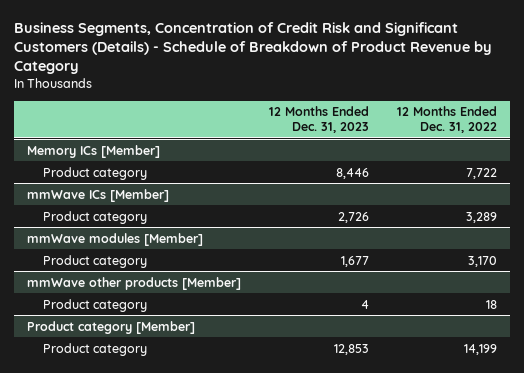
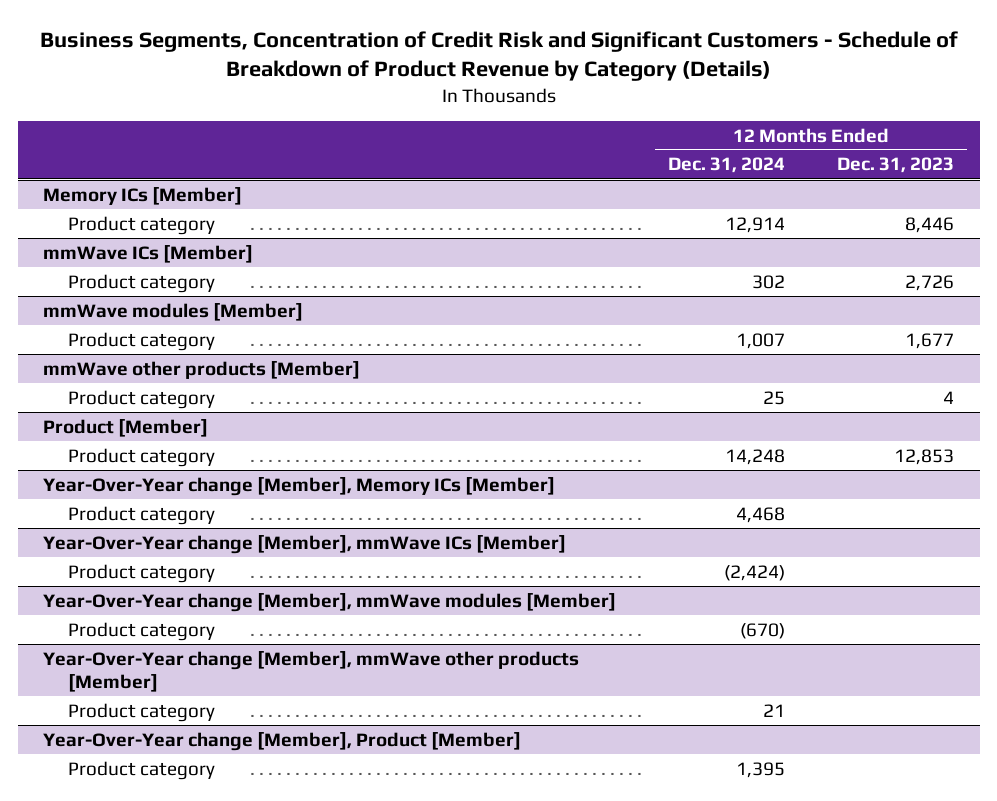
[13,21,492,75] Business Segments, Concentration of Credit Risk and Significant Customers (Details) - Schedule of Breakdown of Product Revenue by Category -> [39,31,958,82] Business Segments, Concentration of Credit Risk and Significant Customers - Schedule of Breakdown of Product Revenue by Category (Details)
[396,106,497,134] 12 Months Ended Dec. 31, 2022 -> none
none -> [668,157,786,174] Dec. 31, 2024
[27,320,196,334] Product category [Member] -> [43,418,209,437] Product [Member]
none -> [43,476,556,496] Year-Over-Year change [Member], Memory ICs [Member]
none -> [67,505,215,525] Product category
none -> [43,534,567,554] Year-Over-Year change [Member], mmWave ICs [Member]
none -> [67,563,215,583] Product category
none -> [43,592,617,612] Year-Over-Year change [Member], mmWave modules [Member]
none -> [67,621,215,641] Product category
none -> [43,650,580,692] Year-Over-Year change [Member], mmWave other products [Member]
none -> [67,702,215,722] Product category
none -> [43,731,522,751] Year-Over-Year change [Member], Product [Member]
none -> [67,760,215,780] Product category

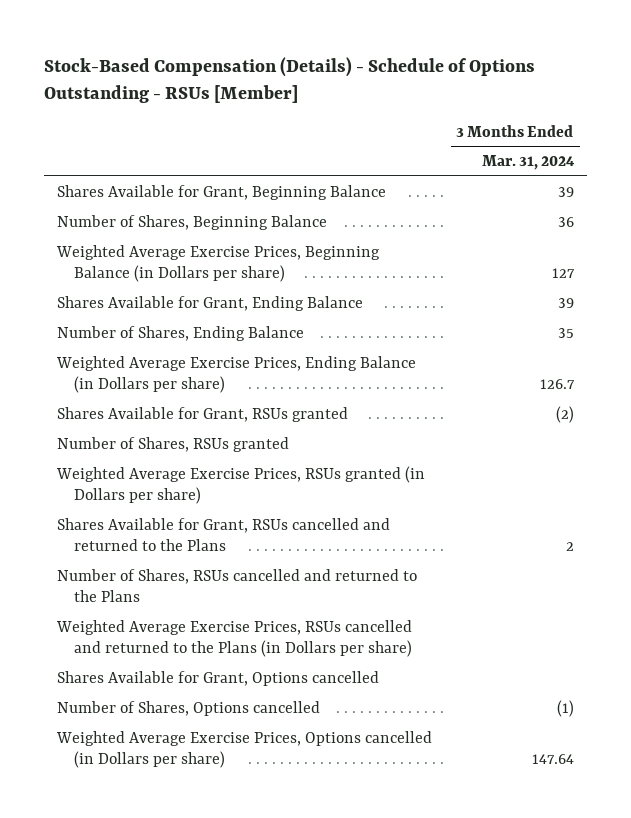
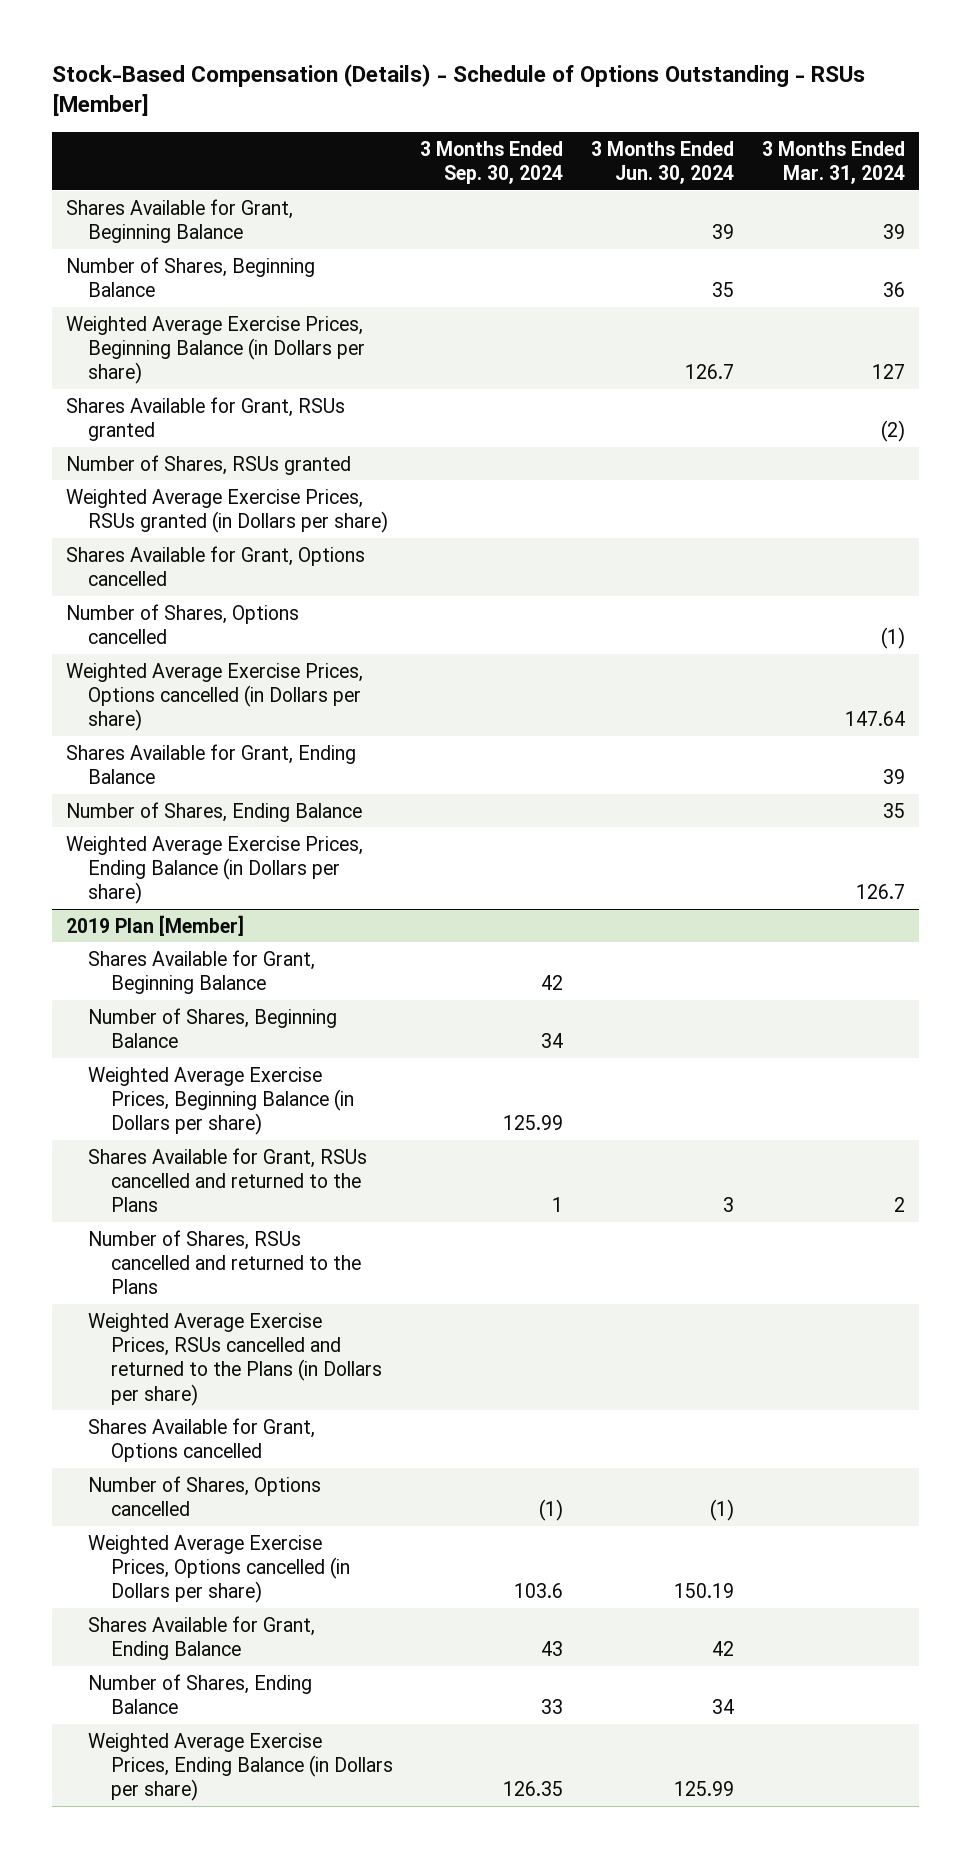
none -> [420,140,564,184] 3 Months Ended Sep. 30, 2024
none -> [591,140,735,184] 3 Months Ended Jun. 30, 2024
[56,517,390,552] Shares Available for Grant, RSUs cancelled and returned to the Plans -> none
[56,568,417,603] Number of Shares, RSUs cancelled and returned to the Plans -> none
[55,619,413,658] Weighted Average Exercise Prices, RSUs cancelled and returned to the Plans (in Dollars per share) -> none
[56,295,363,311] Shares Available for Grant, Ending Balance -> [65,743,356,784] Shares Available for Grant, Ending Balance
[56,325,304,341] Number of Shares, Ending Balance -> [65,801,362,822] Number of Shares, Ending Balance
[55,355,416,394] Weighted Average Exercise Prices, Ending Balance (in Dollars per share) -> [65,835,363,905] Weighted Average Exercise Prices, Ending Balance (in Dollars per share)
none -> [65,914,244,936] 2019 Plan [Member]
none -> [88,949,316,994] Shares Available for Grant, Beginning Balance
none -> [88,1007,338,1048] Number of Shares, Beginning Balance
none -> [88,1066,354,1136] Weighted Average Exercise Prices, Beginning Balance (in Dollars per share)
none -> [88,1147,368,1213] Shares Available for Grant, RSUs cancelled and returned to the Plans
none -> [88,1229,361,1295] Number of Shares, RSUs cancelled and returned to the Plans
none -> [88,1312,382,1406] Weighted Average Exercise Prices, RSUs cancelled and returned to the Plans (in Dollars per share)
none -> [88,1417,316,1462] Shares Available for Grant, Options cancelled
none -> [88,1475,322,1516] Number of Shares, Options cancelled
none -> [88,1534,350,1604] Weighted Average Exercise Prices, Options cancelled (in Dollars per share)
none -> [88,1615,316,1660] Shares Available for Grant, Ending Balance
none -> [88,1673,313,1714] Number of Shares, Ending Balance
none -> [88,1732,393,1802] Weighted Average Exercise Prices, Ending Balance (in Dollars per share)

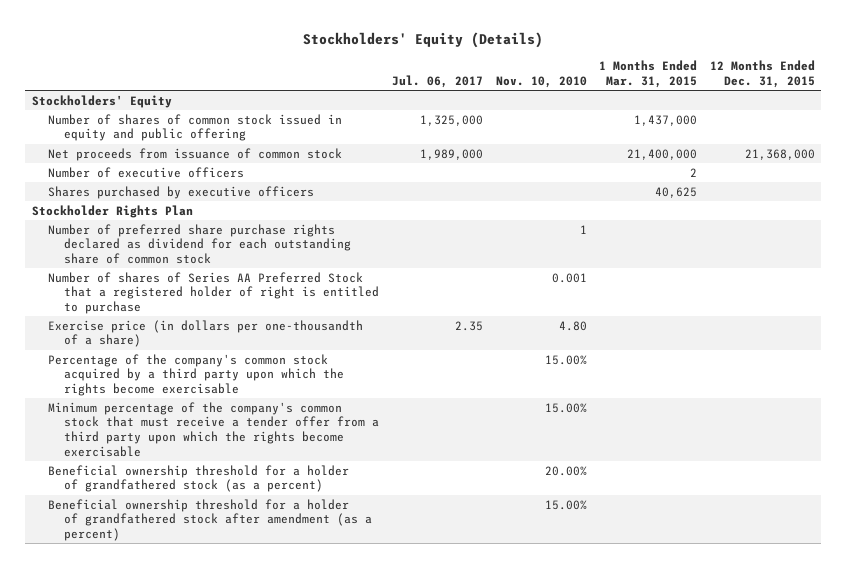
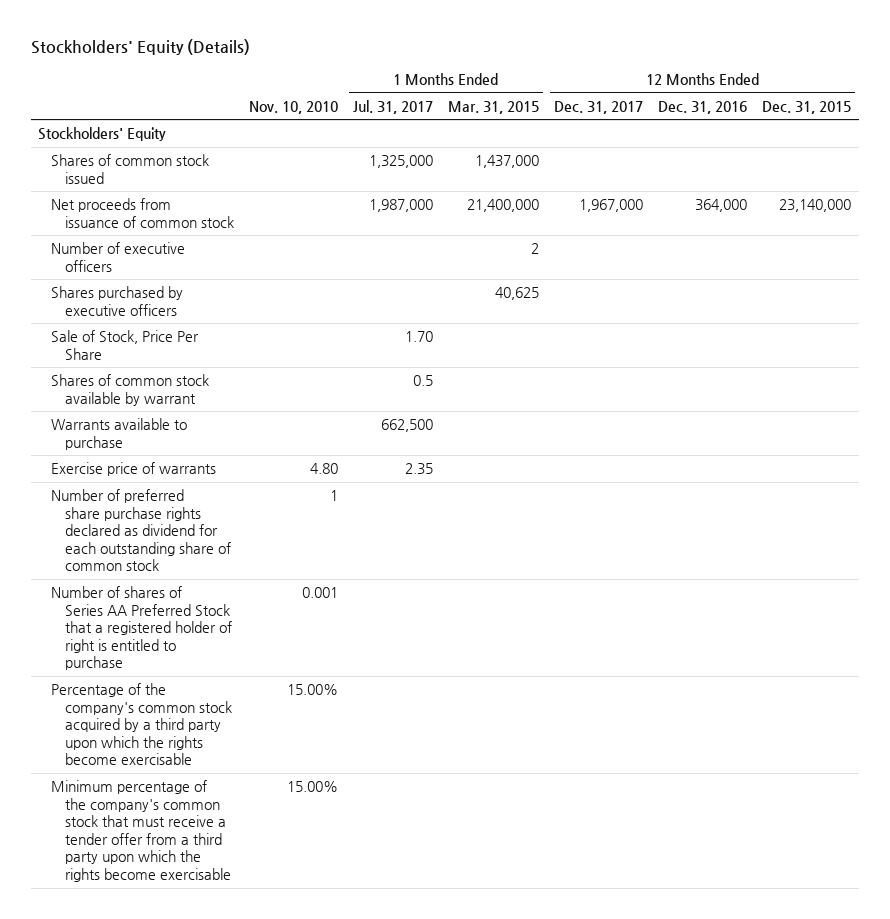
[392,74,484,88] Jul. 06, 2017 -> none
none -> [352,99,433,114] Jul. 31, 2017
none -> [554,100,644,114] Dec. 31, 2017
none -> [658,100,748,114] Dec. 31, 2016
[48,113,343,142] Number of shares of common stock issued in equity and public offering -> [51,154,210,184] Shares of common stock issued
[745,148,816,160] 21,368,000 -> [779,199,852,213] 23,140,000
[31,204,193,218] Stockholder Rights Plan -> none
none -> [51,330,200,360] Sale of Stock, Price Per Share
none -> [51,374,210,406] Shares of common stock available by warrant
none -> [51,418,188,450] Warrants available to purchase
none -> [51,462,217,477] Exercise price of warrants
[48,319,364,348] Exercise price (in dollars per one-thousandth of a share) -> none
[48,464,350,493] Beneficial ownership threshold for a holder of grandfathered stock (as a percent) -> none
[48,498,373,542] Beneficial ownership threshold for a holder of grandfathered stock after amendment (as a percent) -> none

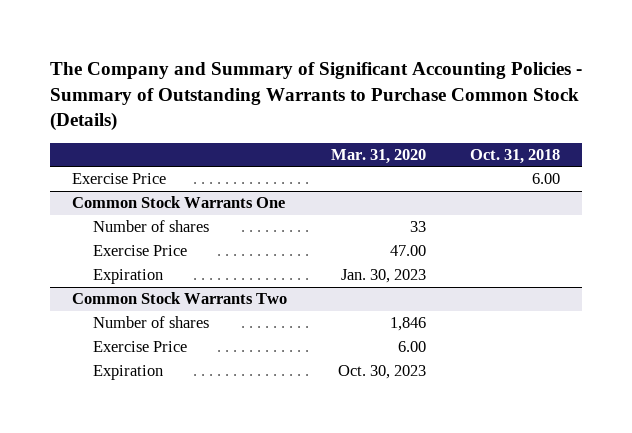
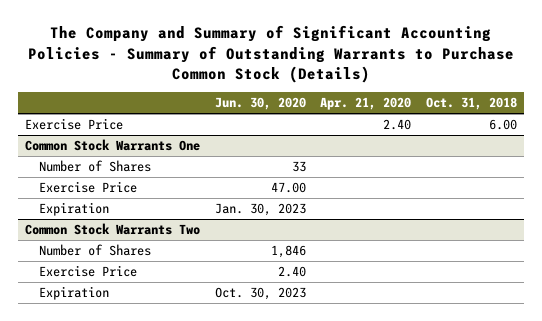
[331,148,427,164] Mar. 31, 2020 -> none
none -> [214,97,306,111] Jun. 30, 2020
none -> [320,97,412,111] Apr. 21, 2020
[92,220,209,233] Number of shares -> [39,160,152,173] Number of Shares
[92,316,209,329] Number of shares -> [39,244,152,257] Number of Shares

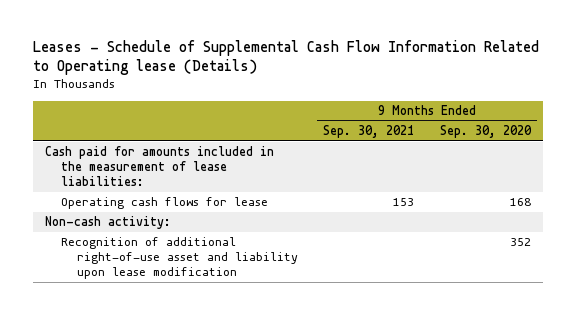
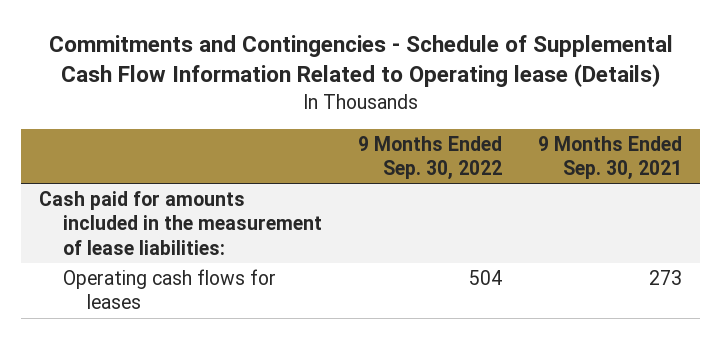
[32,39,539,76] Leases - Schedule of Supplemental Cash Flow Information Related to Operating lease (Details) -> [48,34,673,88] Commitments and Contingencies - Schedule of Supplemental Cash Flow Information Related to Operating lease (Details)
[439,124,532,138] 9 Months Ended Sep. 30, 2020 -> none
none -> [358,135,503,181] 9 Months Ended Sep. 30, 2022
[45,216,172,230] Non-cash activity: -> none
[61,237,298,280] Recognition of additional right-of-use asset and liability upon lease modification -> none
[61,197,269,210] Operating cash flows for lease -> [63,269,277,310] Operating cash flows for leases
[393,198,415,207] 153 -> [649,270,683,286] 273

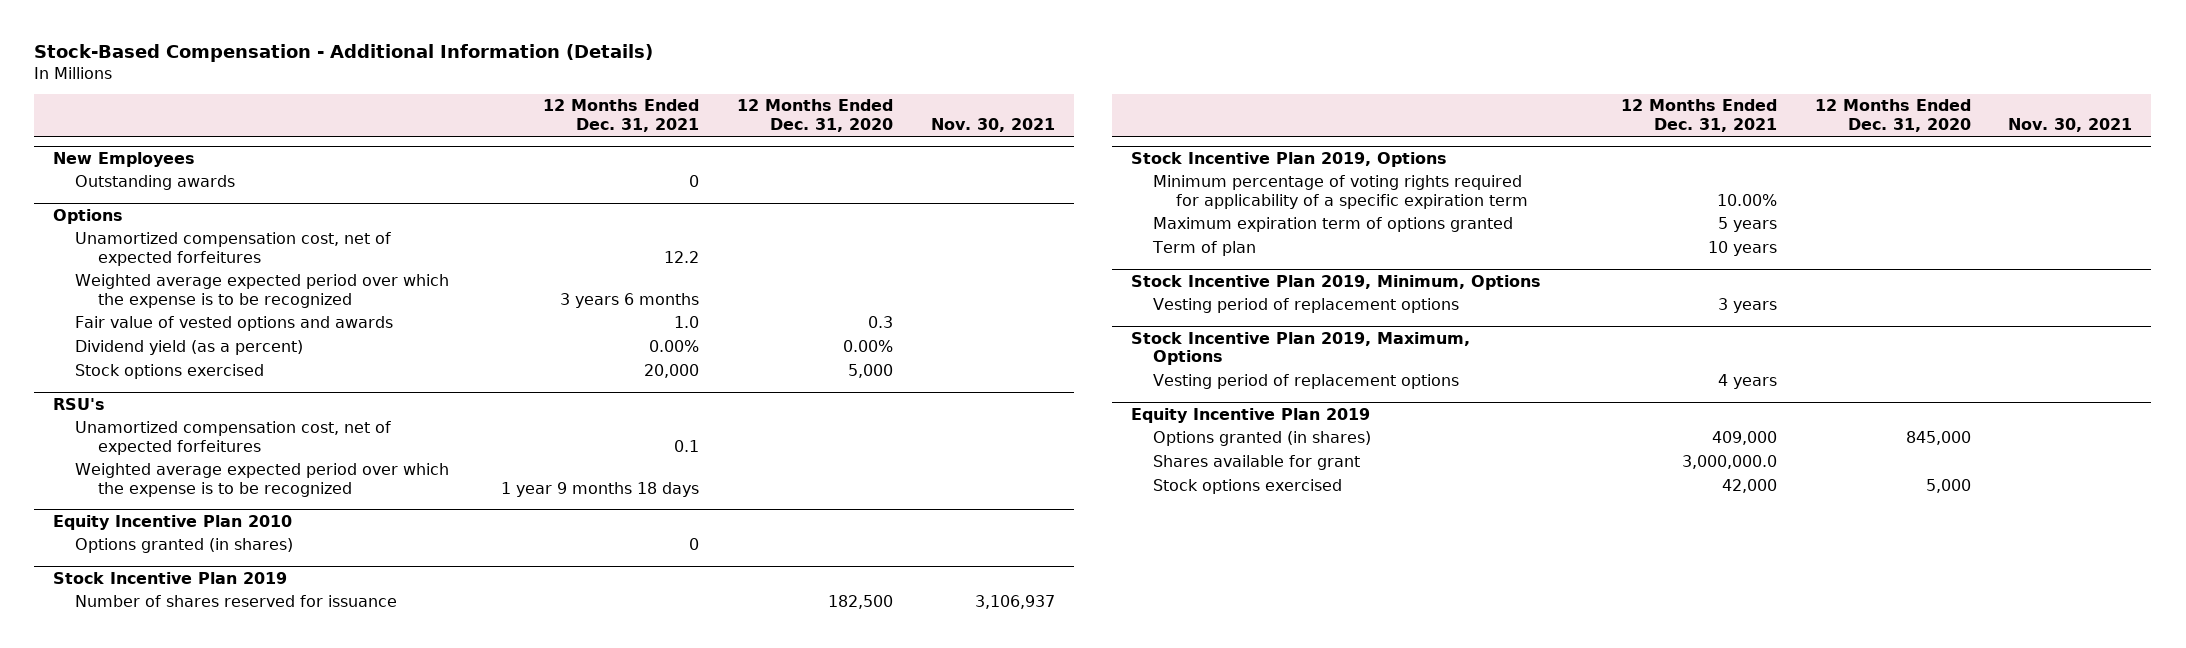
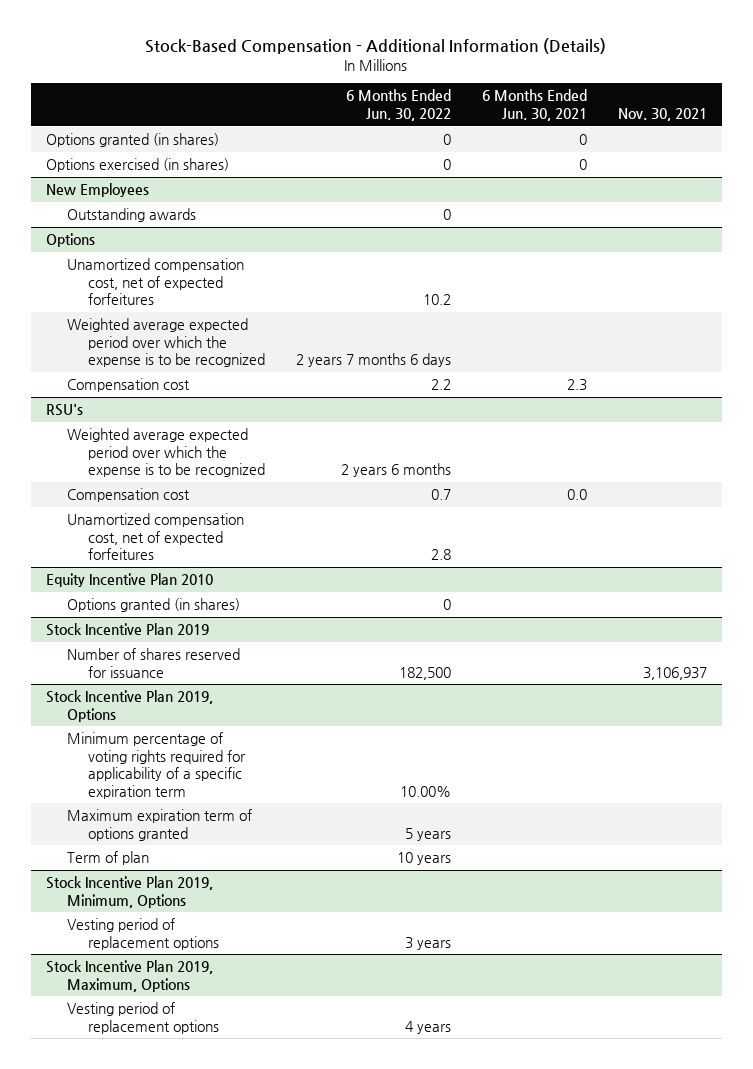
[543,99,700,132] 12 Months Ended Dec. 31, 2021 -> none
[736,99,893,132] 12 Months Ended Dec. 31, 2020 -> none
none -> [346,89,452,121] 6 Months Ended Jun. 30, 2022
none -> [482,89,588,121] 6 Months Ended Jun. 30, 2021
none -> [45,133,219,148] Options granted (in shares)
none -> [45,158,229,173] Options exercised (in shares)
[75,316,394,332] Fair value of vested options and awards -> none
[75,340,304,356] Dividend yield (as a percent) -> none
[75,364,265,380] Stock options exercised -> none
none -> [67,378,191,393] Compensation cost
none -> [67,488,191,503] Compensation cost
[75,421,392,456] Unamortized compensation cost, net of expected forfeitures -> [67,513,245,561] Unamortized compensation cost, net of expected forfeitures
[1130,407,1370,423] Equity Incentive Plan 2019 -> none
[1153,431,1372,447] Options granted (in shares) -> none
[1153,455,1361,471] Shares available for grant -> none
[1153,479,1343,495] Stock options exercised -> none

